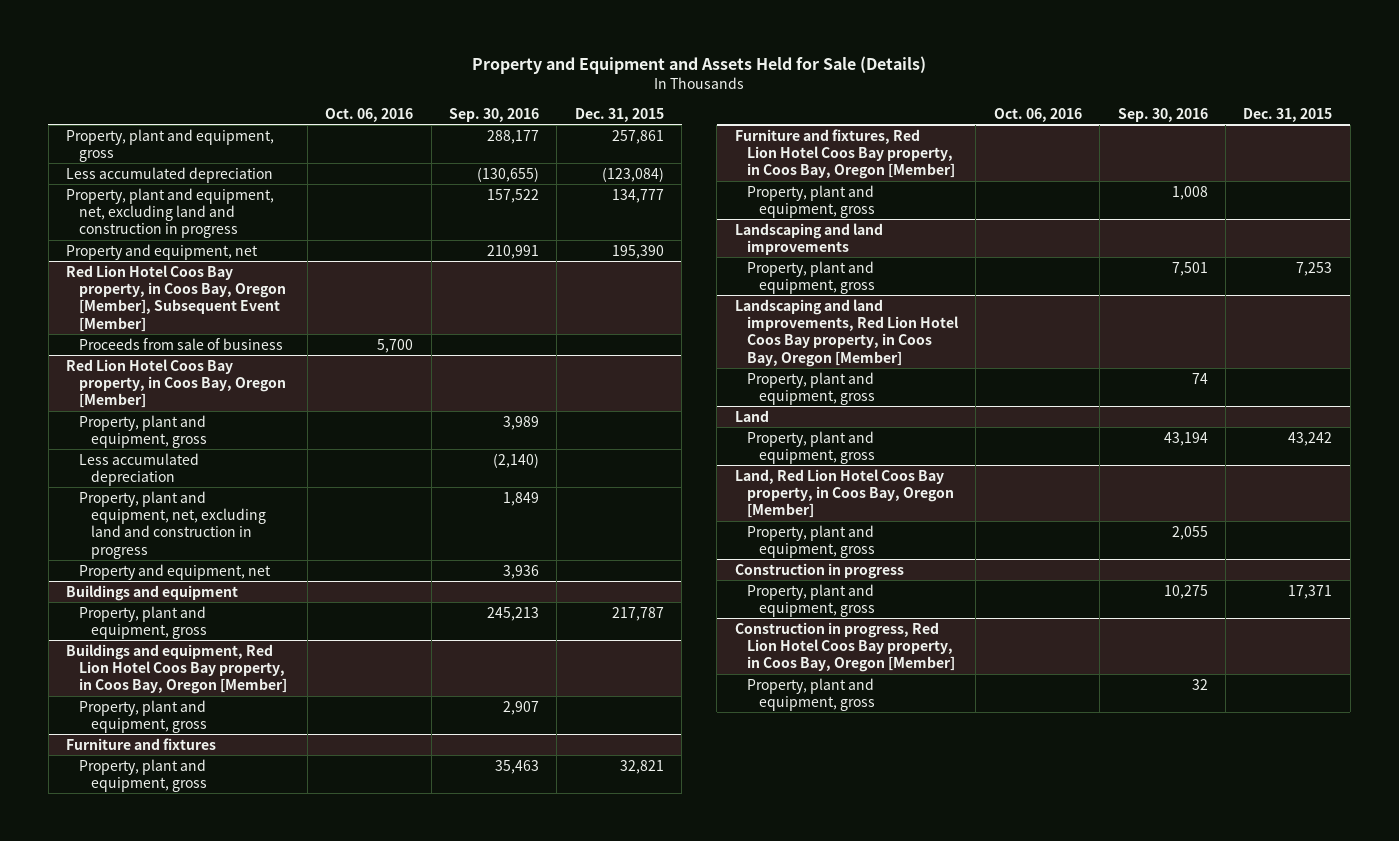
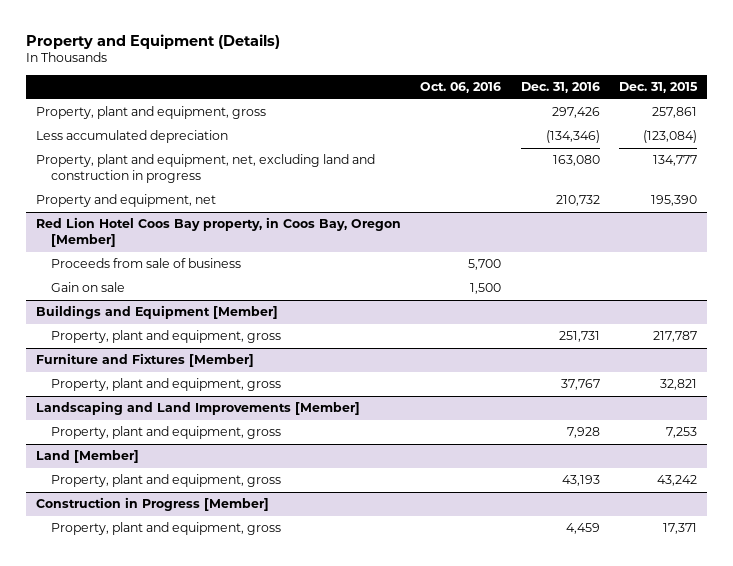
[472,56,927,75] Property and Equipment and Assets Held for Sale (Details) -> [26,33,281,49] Property and Equipment (Details)
[449,107,540,122] Sep. 30, 2016 -> none
none -> [520,82,600,94] Dec. 31, 2016
[66,264,286,332] Red Lion Hotel Coos Bay property, in Coos Bay, Oregon [Member], Subsequent Event [Member] -> none
[78,337,283,350] Proceeds from sale of business -> none
[78,414,207,448] Property, plant and equipment, gross -> none
[78,452,199,486] Less accumulated depreciation -> none
[78,490,266,559] Property, plant and equipment, net, excluding land and construction in progress -> none
[78,563,271,580] Property and equipment, net -> none
none -> [50,258,241,269] Proceeds from sale of business
none -> [50,282,125,293] Gain on sale
[66,584,239,601] Buildings and equipment -> [35,305,278,320] Buildings and Equipment [Member]
[66,643,287,695] Buildings and equipment, Red Lion Hotel Coos Bay property, in Coos Bay, Oregon [Member] -> none
[78,699,207,733] Property, plant and equipment, gross -> none
[66,737,217,750] Furniture and fixtures -> [35,353,254,368] Furniture and Fixtures [Member]
[734,128,956,180] Furniture and fixtures, Red Lion Hotel Coos Bay property, in Coos Bay, Oregon [Member] -> none
[747,184,876,218] Property, plant and equipment, gross -> none
[734,222,883,255] Landscaping and land improvements -> [35,401,360,416] Landscaping and Land Improvements [Member]
[734,298,960,367] Landscaping and land improvements, Red Lion Hotel Coos Bay property, in Coos Bay, Oregon [Member] -> none
[747,371,876,405] Property, plant and equipment, gross -> none
[734,409,769,422] Land -> [35,450,139,464] Land [Member]
[734,468,955,519] Land, Red Lion Hotel Coos Bay property, in Coos Bay, Oregon [Member] -> none
[747,524,876,558] Property, plant and equipment, gross -> none
[734,562,904,579] Construction in progress -> [35,497,269,512] Construction in Progress [Member]
[734,621,956,673] Construction in progress, Red Lion Hotel Coos Bay property, in Coos Bay, Oregon [Member] -> none
[747,677,876,711] Property, plant and equipment, gross -> none

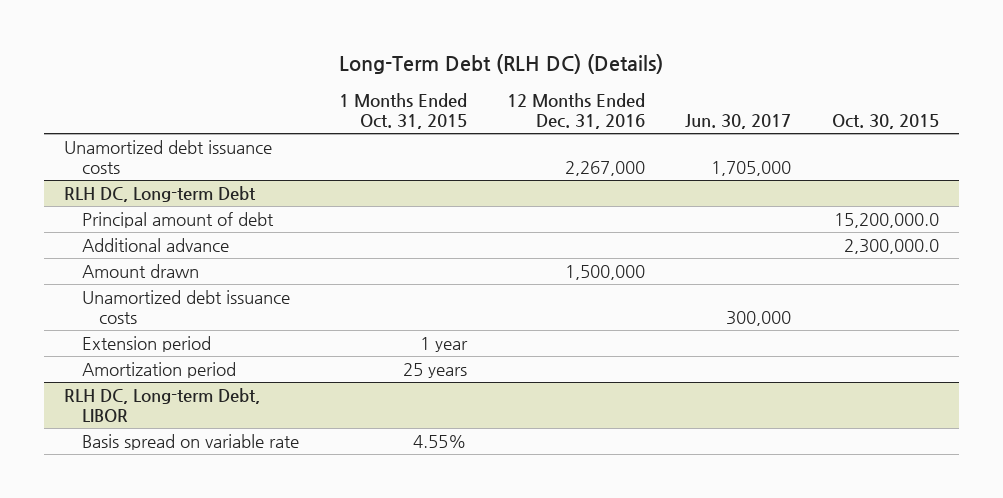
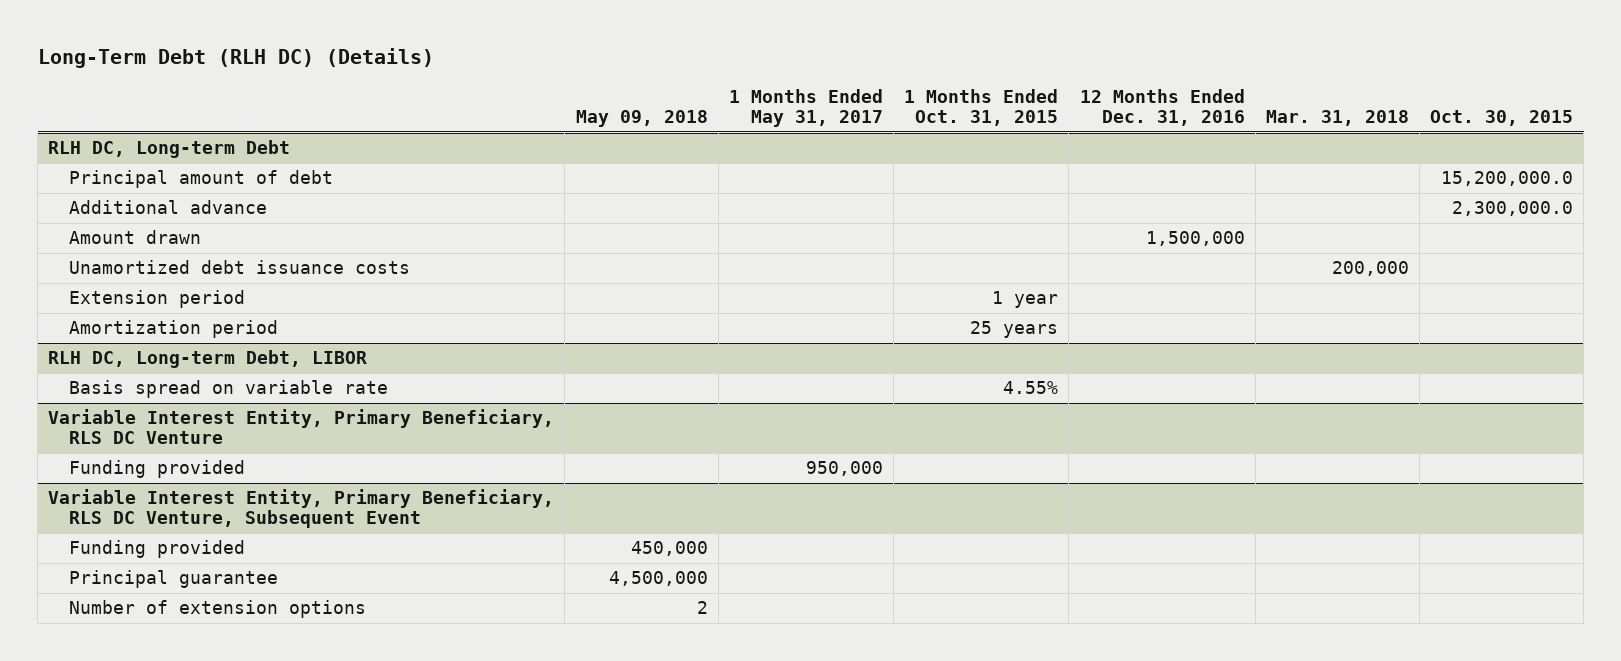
[685,114,792,130] Jun. 30, 2017 -> none
none -> [575,110,708,128] May 09, 2018
none -> [728,88,883,128] 1 Months Ended May 31, 2017
none -> [1265,110,1409,127] Mar. 31, 2018
[64,139,273,175] Unamortized debt issuance costs -> none
none -> [48,409,555,445] Variable Interest Entity, Primary Beneficiary, RLS DC Venture
none -> [69,460,246,479] Funding provided
none -> [48,489,555,529] Variable Interest Entity, Primary Beneficiary, RLS DC Venture, Subsequent Event
none -> [69,540,246,559] Funding provided
none -> [69,570,279,589] Principal guarantee
none -> [69,600,367,619] Number of extension options

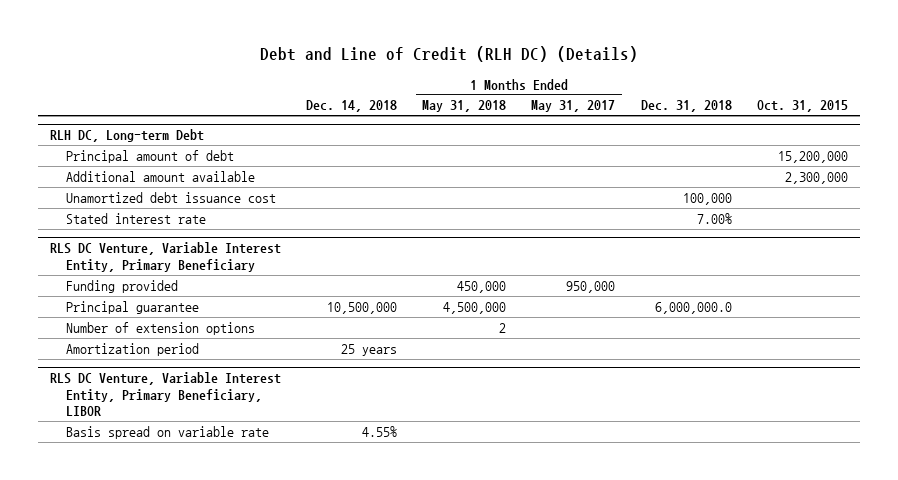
[37,48,434,69] Long-Term Debt (RLH DC) (Details) -> [259,46,638,63] Debt and Line of Credit (RLH DC) (Details)
[575,110,708,128] May 09, 2018 -> none
[904,88,1059,127] 1 Months Ended Oct. 31, 2015 -> none
[1079,88,1245,127] 12 Months Ended Dec. 31, 2016 -> none
[1265,110,1409,127] Mar. 31, 2018 -> none
[1430,110,1574,127] Oct. 30, 2015 -> none
none -> [306,100,398,113] Dec. 14, 2018
none -> [422,100,507,113] May 31, 2018
none -> [640,100,732,113] Dec. 31, 2018
none -> [756,100,848,113] Oct. 31, 2015
[69,200,268,215] Additional advance -> none
[69,230,202,245] Amount drawn -> none
[69,290,246,309] Extension period -> none
[69,320,279,339] Amortization period -> none
[48,350,368,369] RLH DC, Long-term Debt, LIBOR -> none
[69,380,389,399] Basis spread on variable rate -> none
none -> [66,170,256,182] Additional amount available
[69,260,411,275] Unamortized debt issuance costs -> [66,191,277,203] Unamortized debt issuance cost
none -> [66,212,207,224] Stated interest rate
[48,409,555,445] Variable Interest Entity, Primary Beneficiary, RLS DC Venture -> [50,242,282,272] RLS DC Venture, Variable Interest Entity, Primary Beneficiary
[69,540,246,559] Funding provided -> none
[69,570,279,589] Principal guarantee -> none
[69,600,367,619] Number of extension options -> none
none -> [66,300,200,314] Principal guarantee
none -> [66,321,256,335] Number of extension options
none -> [66,342,200,356] Amortization period
[48,489,555,529] Variable Interest Entity, Primary Beneficiary, RLS DC Venture, Subsequent Event -> [50,372,282,417] RLS DC Venture, Variable Interest Entity, Primary Beneficiary, LIBOR
none -> [66,425,270,439] Basis spread on variable rate

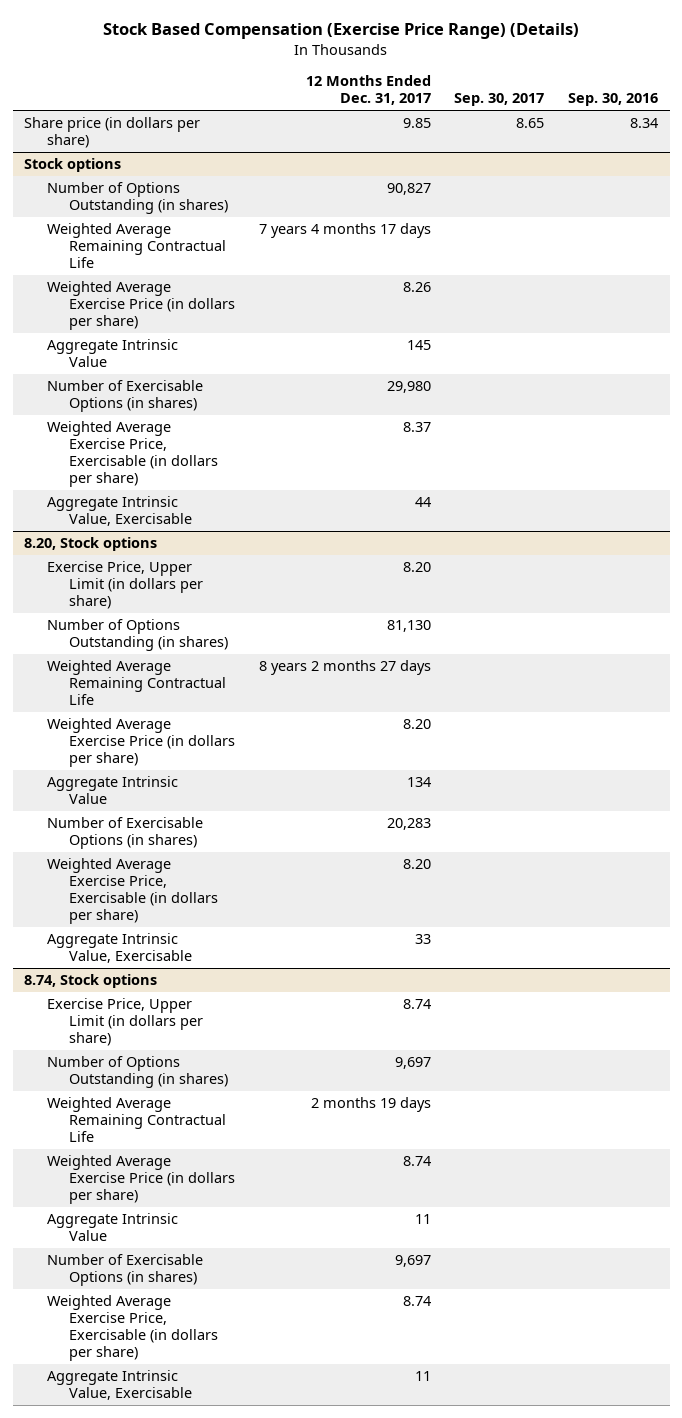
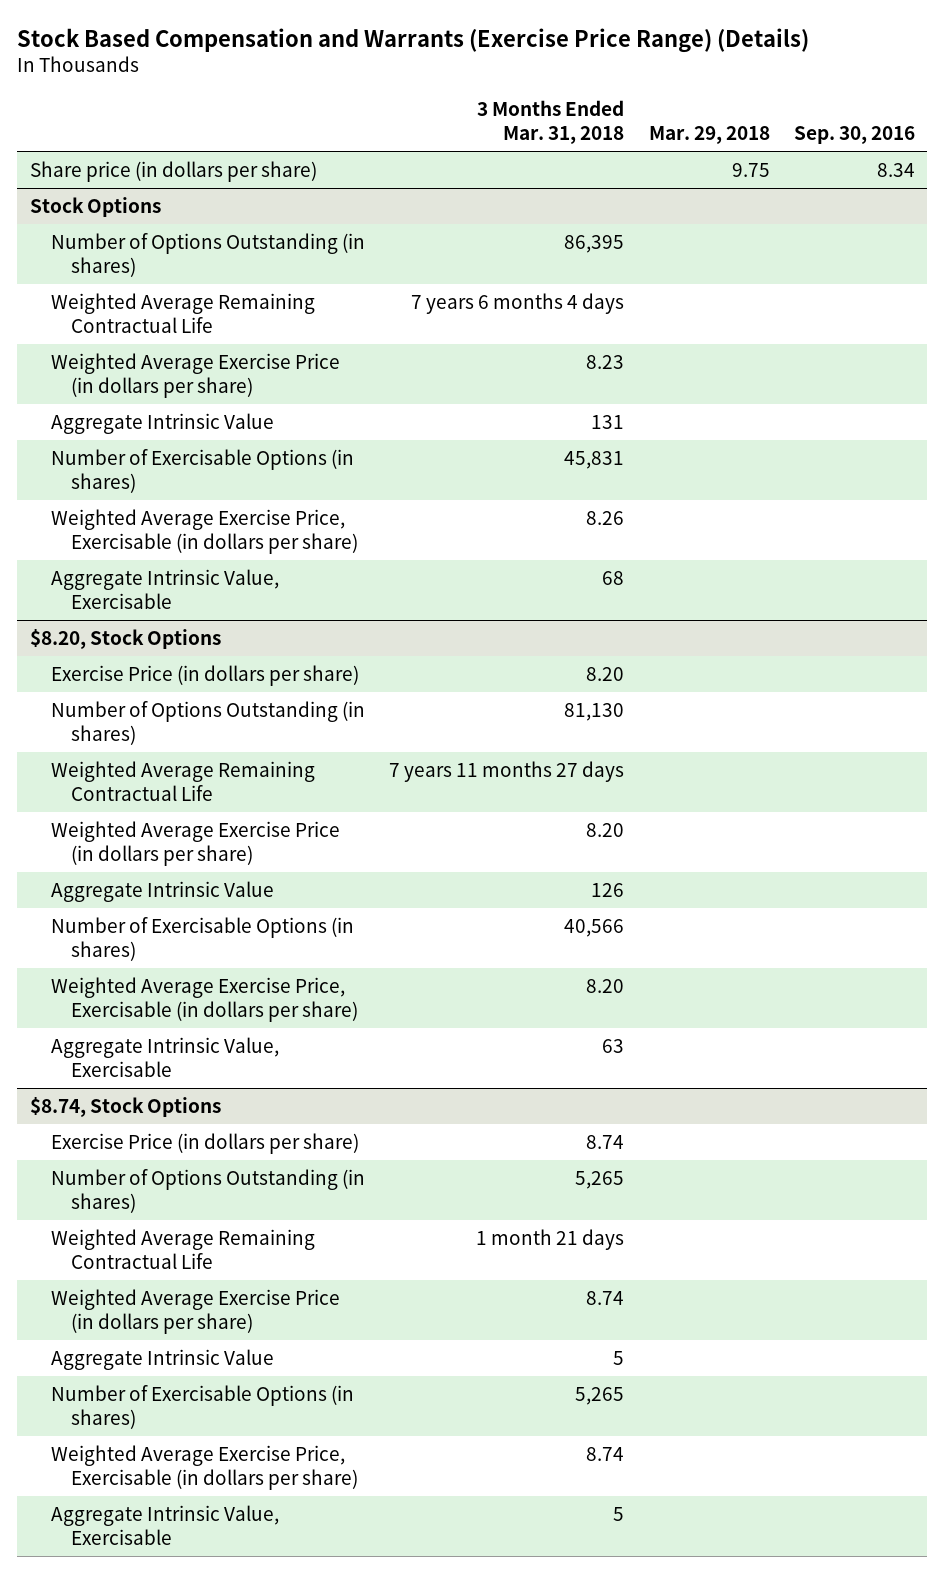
[103,23,580,40] Stock Based Compensation (Exercise Price Range) (Details) -> [17,27,810,53] Stock Based Compensation and Warrants (Exercise Price Range) (Details)
[305,75,431,106] 12 Months Ended Dec. 31, 2017 -> none
[454,93,545,107] Sep. 30, 2017 -> none
none -> [477,100,625,144] 3 Months Ended Mar. 31, 2018
none -> [648,125,770,144] Mar. 29, 2018
[24,158,122,173] Stock options -> [29,196,161,217] Stock Options
[24,537,158,552] 8.20, Stock options -> [29,628,221,649] $8.20, Stock Options
[46,561,204,610] Exercise Price, Upper Limit (in dollars per share) -> [50,664,359,686] Exercise Price (in dollars per share)
[24,974,158,989] 8.74, Stock options -> [29,1096,221,1117] $8.74, Stock Options
[46,998,204,1047] Exercise Price, Upper Limit (in dollars per share) -> [50,1132,359,1154] Exercise Price (in dollars per share)

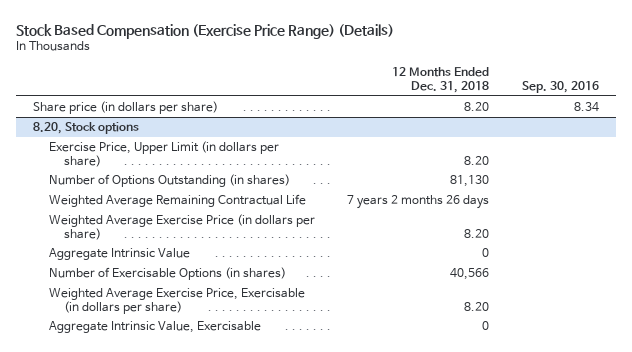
[17,27,810,53] Stock Based Compensation and Warrants (Exercise Price Range) (Details) -> [16,23,395,39] Stock Based Compensation (Exercise Price Range) (Details)
[477,100,625,144] 3 Months Ended Mar. 31, 2018 -> none
[648,125,770,144] Mar. 29, 2018 -> none
none -> [392,67,490,93] 12 Months Ended Dec. 31, 2018
[29,196,161,217] Stock Options -> none
[50,232,365,277] Number of Options Outstanding (in shares) -> none
[50,292,315,333] Weighted Average Remaining Contractual Life -> none
[50,352,340,398] Weighted Average Exercise Price (in dollars per share) -> none
[50,412,274,434] Aggregate Intrinsic Value -> none
[50,448,354,493] Number of Exercisable Options (in shares) -> none
[50,508,359,554] Weighted Average Exercise Price, Exercisable (in dollars per share) -> none
[50,568,279,609] Aggregate Intrinsic Value, Exercisable -> none
[29,628,221,649] $8.20, Stock Options -> [32,122,139,135] 8.20, Stock options
[50,664,359,686] Exercise Price (in dollars per share) -> [48,141,279,167] Exercise Price, Upper Limit (in dollars per share)
[29,1096,221,1117] $8.74, Stock Options -> none
[50,1132,359,1154] Exercise Price (in dollars per share) -> none
[50,1168,365,1213] Number of Options Outstanding (in shares) -> none
[50,1228,315,1269] Weighted Average Remaining Contractual Life -> none
[50,1288,340,1334] Weighted Average Exercise Price (in dollars per share) -> none
[50,1348,274,1370] Aggregate Intrinsic Value -> none
[50,1384,354,1429] Number of Exercisable Options (in shares) -> none
[50,1444,359,1490] Weighted Average Exercise Price, Exercisable (in dollars per share) -> none
[50,1504,279,1545] Aggregate Intrinsic Value, Exercisable -> none

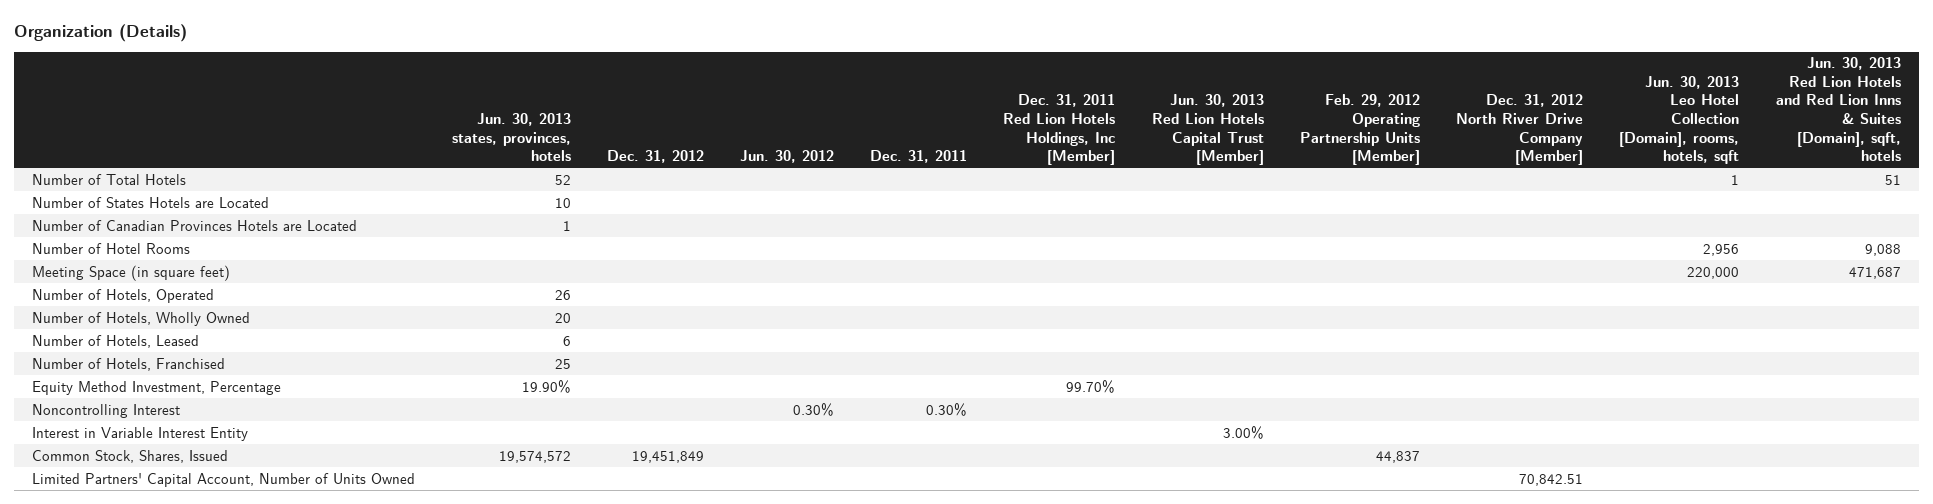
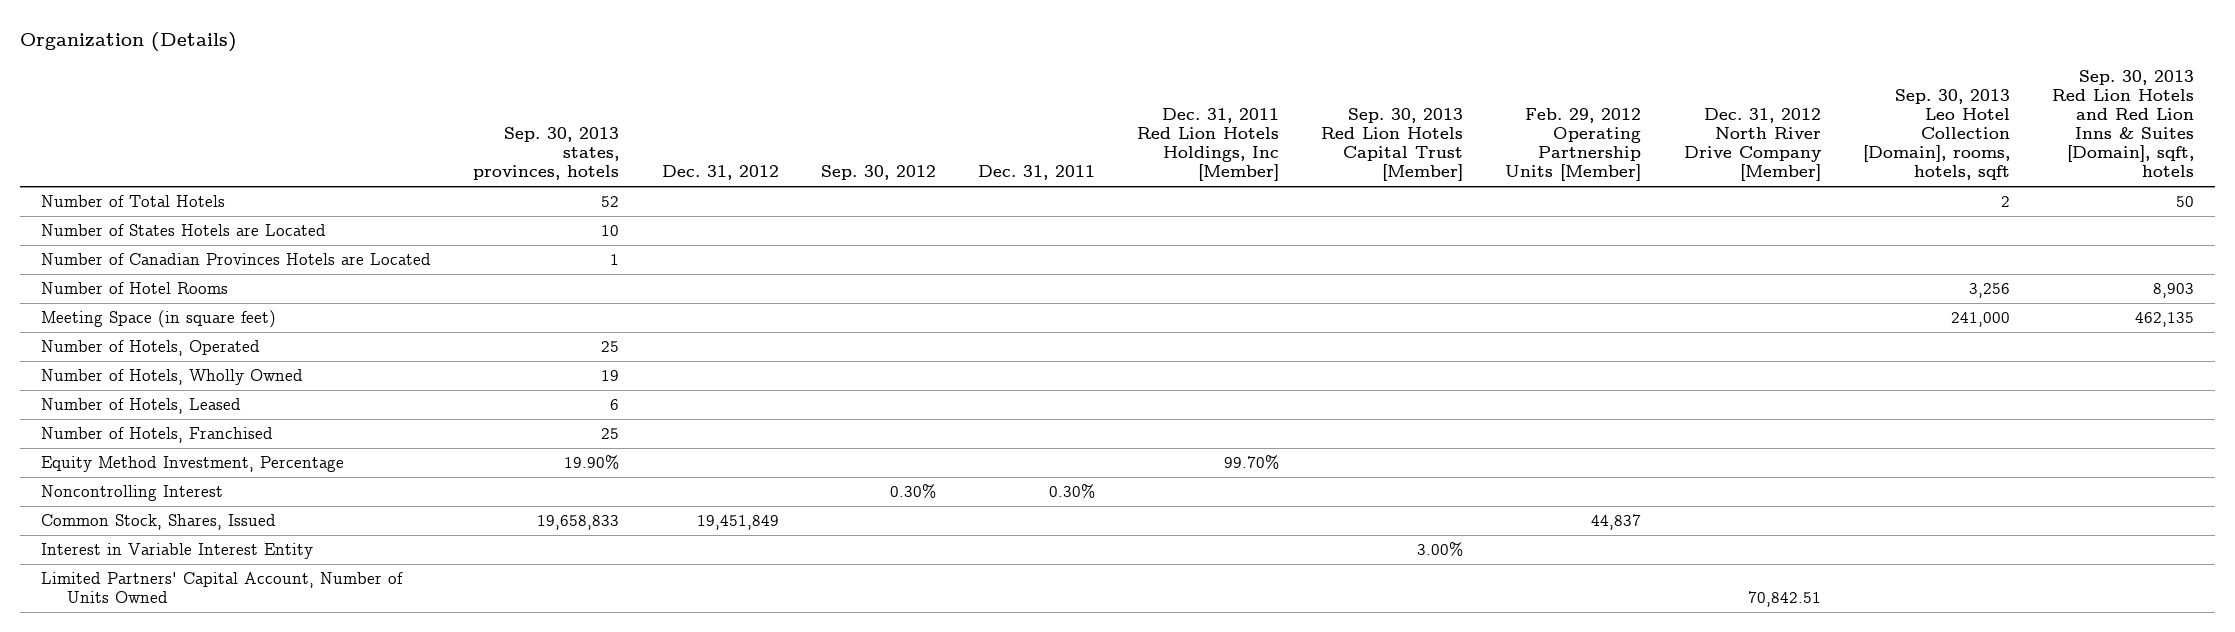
[451,113,571,162] Jun. 30, 2013 states, provinces, hotels -> none
[739,150,834,164] Jun. 30, 2012 -> none
[1151,94,1264,166] Jun. 30, 2013 Red Lion Hotels Capital Trust [Member] -> none
[1619,75,1740,165] Jun. 30, 2013 Leo Hotel Collection [Domain], rooms, hotels, sqft -> none
[1775,57,1901,162] Jun. 30, 2013 Red Lion Hotels and Red Lion Inns & Suites [Domain], sqft, hotels -> none
none -> [473,127,620,181] Sep. 30, 2013 states, provinces, hotels
none -> [820,165,936,181] Sep. 30, 2012
none -> [1321,108,1464,182] Sep. 30, 2013 Red Lion Hotels Capital Trust [Member]
none -> [1862,89,2010,181] Sep. 30, 2013 Leo Hotel Collection [Domain], rooms, hotels, sqft
none -> [2051,70,2194,178] Sep. 30, 2013 Red Lion Hotels and Red Lion Inns & Suites [Domain], sqft, hotels
[32,426,249,441] Interest in Variable Interest Entity -> [41,543,314,560] Interest in Variable Interest Entity

